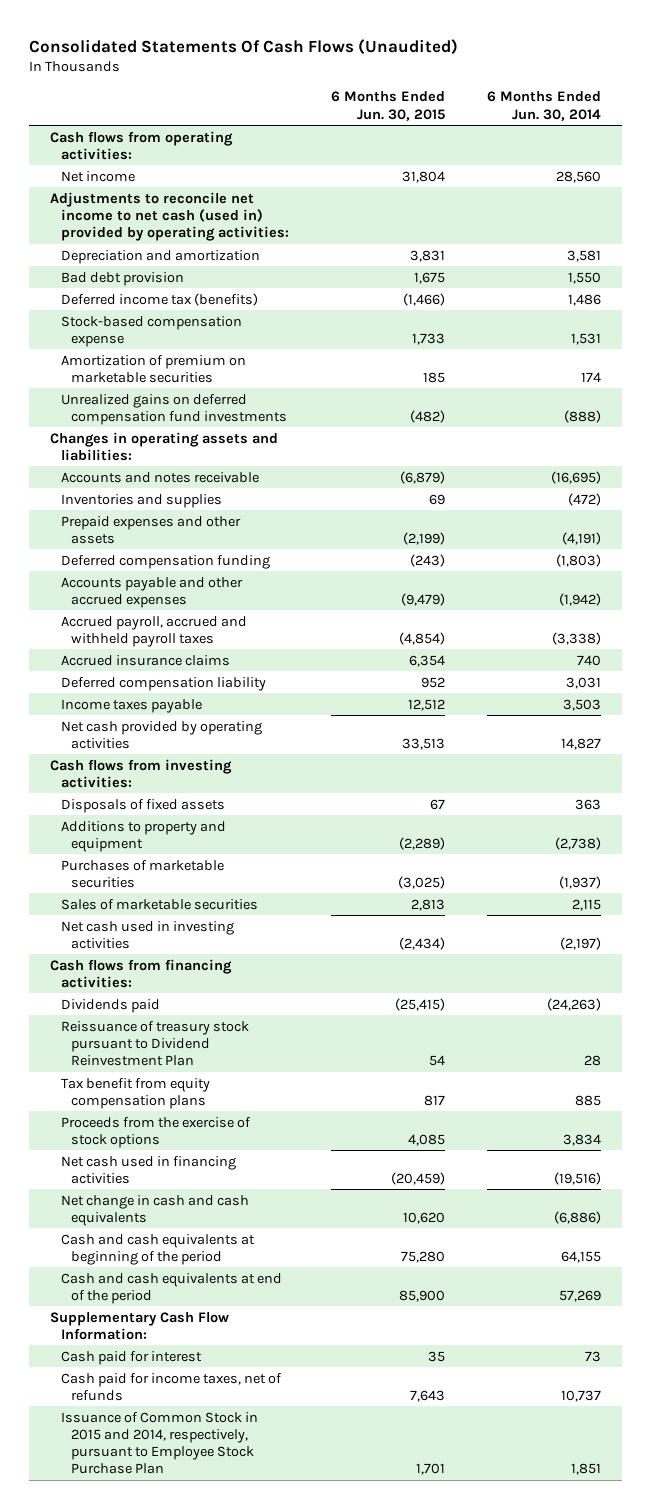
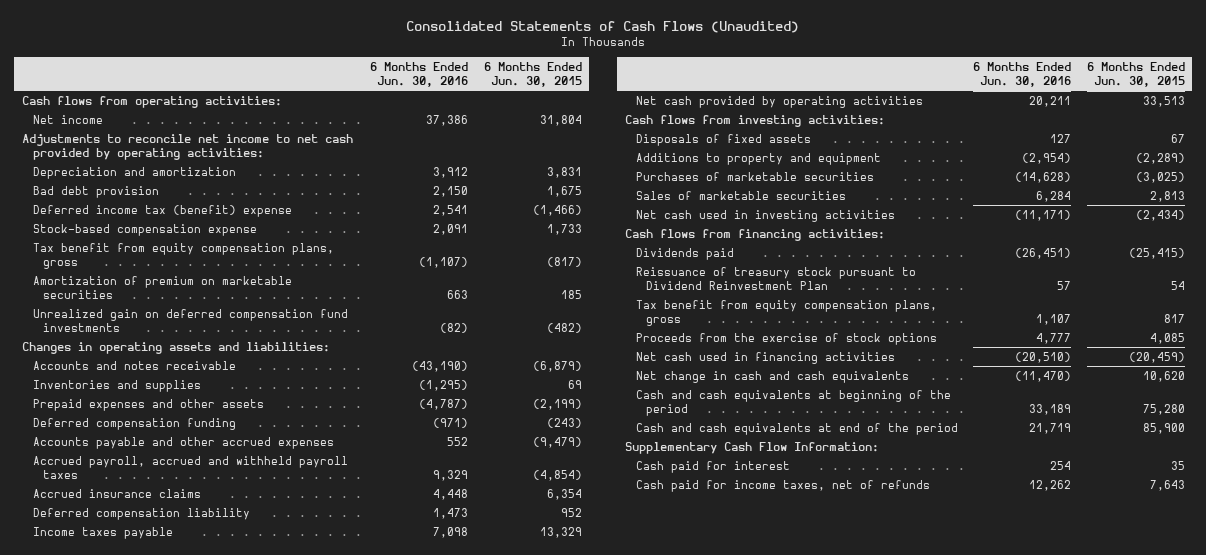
[28,38,458,55] Consolidated Statements Of Cash Flows (Unaudited) -> [406,21,800,34] Consolidated Statements of Cash Flows (Unaudited)
[487,91,602,121] 6 Months Ended Jun. 30, 2014 -> none
none -> [370,61,469,87] 6 Months Ended Jun. 30, 2016
[50,191,289,242] Adjustments to reconcile net income to net cash (used in) provided by operating activities: -> [21,133,353,160] Adjustments to reconcile net income to net cash provided by operating activities:
[60,292,258,306] Deferred income tax (benefits) -> [32,204,292,217] Deferred income tax (benefit) expense
none -> [32,242,334,269] Tax benefit from equity compensation plans, gross
[60,393,288,425] Unrealized gains on deferred compensation fund investments -> [32,308,348,332] Unrealized gain on deferred compensation fund investments
[407,698,445,711] 12,512 -> [539,526,582,538] 13,329
[60,1077,210,1109] Tax benefit from equity compensation plans -> [635,299,937,326] Tax benefit from equity compensation plans, gross
[60,1411,258,1475] Issuance of Common Stock in 2015 and 2014, respectively, pursuant to Employee Stock Purchase Plan -> none

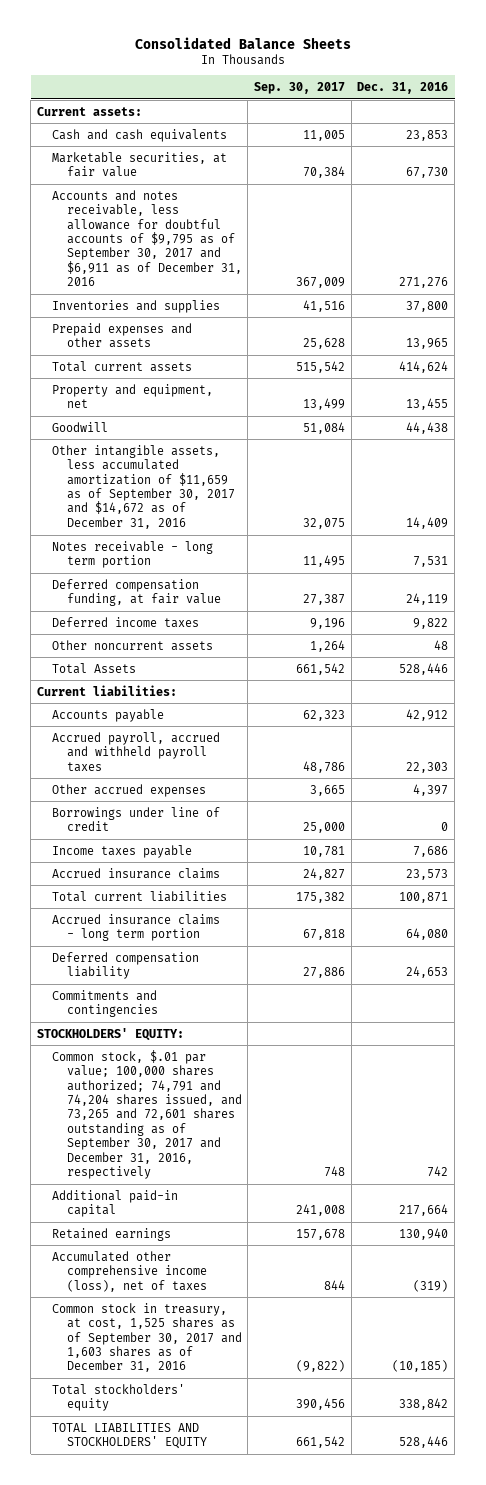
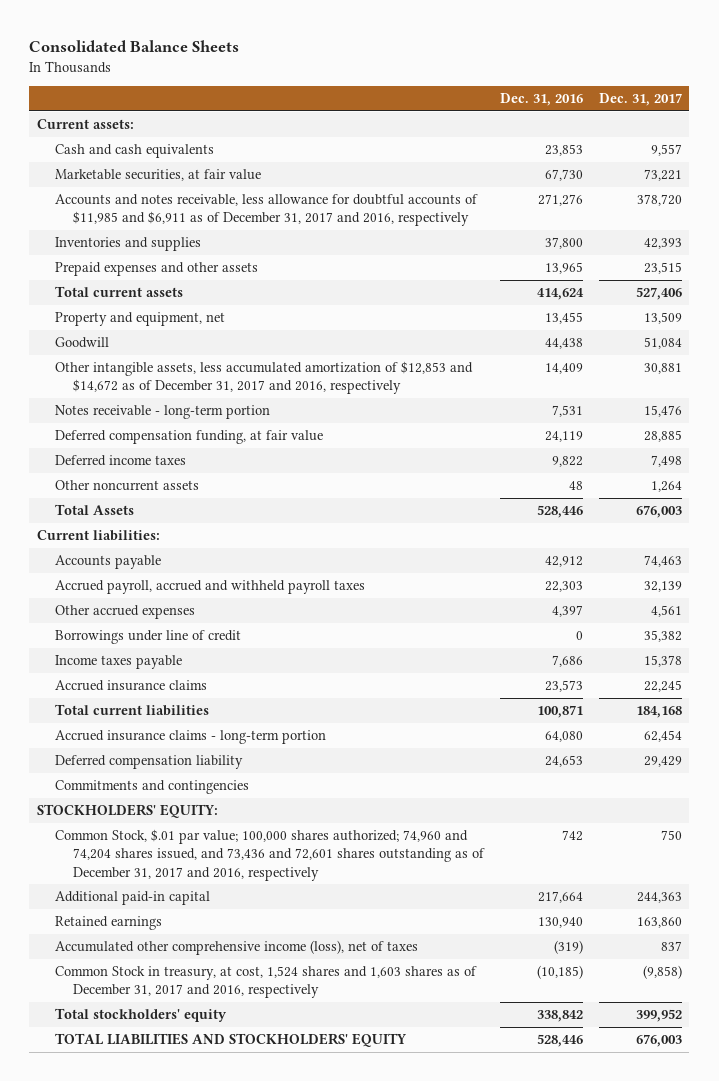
[254,82,346,95] Sep. 30, 2017 -> none
none -> [598,93,682,107] Dec. 31, 2017
[51,189,242,287] Accounts and notes receivable, less allowance for doubtful accounts of $9,795 as of September 30, 2017 and $6,911 as of December 31, 2016 -> [54,194,478,227] Accounts and notes receivable, less allowance for doubtful accounts of $11,985 and $6,911 as of December 31, 2017 and 2016, respectively
[51,444,235,529] Other intangible assets, less accumulated amortization of $11,659 as of September 30, 2017 and $14,672 as of December 31, 2016 -> [54,361,473,395] Other intangible assets, less accumulated amortization of $12,853 and $14,672 as of December 31, 2017 and 2016, respectively
[51,540,213,569] Notes receivable - long term portion -> [54,405,270,420] Notes receivable - long-term portion
[51,913,220,942] Accrued insurance claims - long term portion -> [54,730,326,745] Accrued insurance claims - long-term portion
[51,1049,242,1180] Common stock, $.01 par value; 100,000 shares authorized; 74,791 and 74,204 shares issued, and 73,265 and 72,601 shares outstanding as of September 30, 2017 and December 31, 2016, respectively -> [54,829,485,881] Common Stock, $.01 par value; 100,000 shares authorized; 74,960 and 74,204 shares issued, and 73,436 and 72,601 shares outstanding as of December 31, 2017 and 2016, respectively
[51,1302,242,1373] Common stock in treasury, at cost, 1,525 shares as of September 30, 2017 and 1,603 shares as of December 31, 2016 -> [54,966,477,999] Common Stock in treasury, at cost, 1,524 shares and 1,603 shares as of December 31, 2017 and 2016, respectively

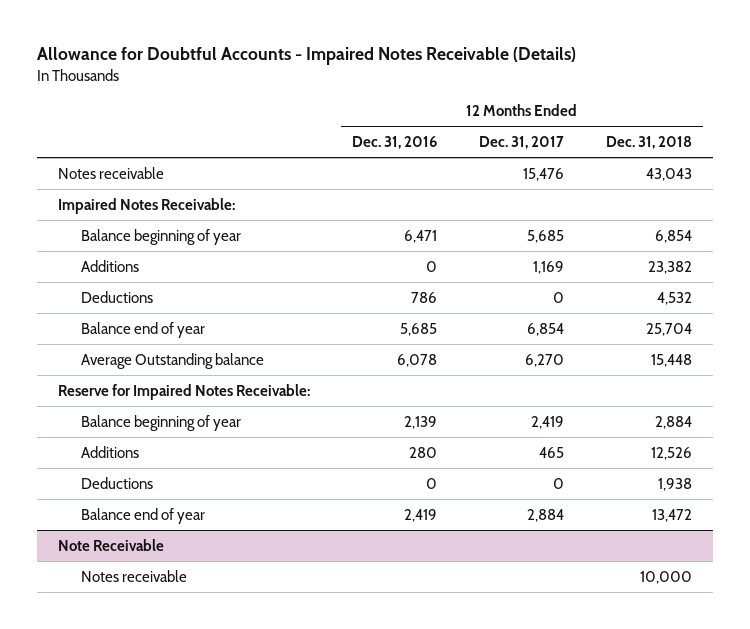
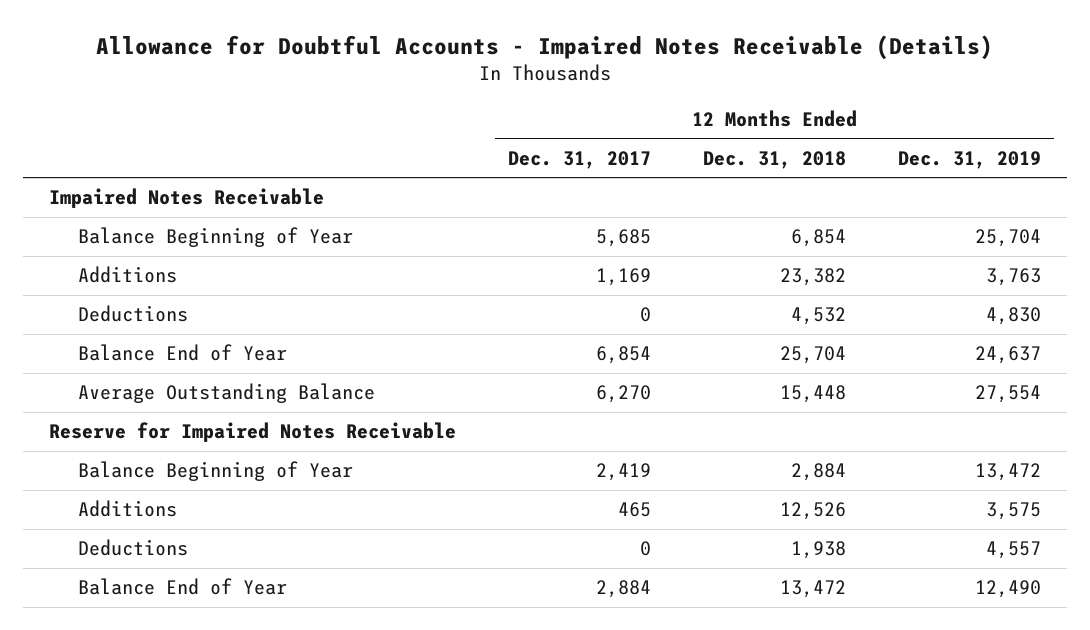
[351,136,437,150] Dec. 31, 2016 -> none
none -> [898,150,1042,169] Dec. 31, 2019
[57,166,164,179] Notes receivable -> none
[57,197,235,214] Impaired Notes Receivable: -> [48,188,324,209] Impaired Notes Receivable
[81,228,242,245] Balance beginning of year -> [77,227,353,248] Balance Beginning of Year
[81,321,206,338] Balance end of year -> [77,344,287,362] Balance End of Year
[81,352,265,369] Average Outstanding balance -> [77,383,375,404] Average Outstanding Balance
[57,383,310,400] Reserve for Impaired Notes Receivable: -> [48,422,456,443] Reserve for Impaired Notes Receivable
[81,414,242,431] Balance beginning of year -> [77,461,353,482] Balance Beginning of Year
[57,538,164,551] Note Receivable -> none
[81,569,188,582] Notes receivable -> none
[81,507,206,524] Balance end of year -> [77,578,287,596] Balance End of Year

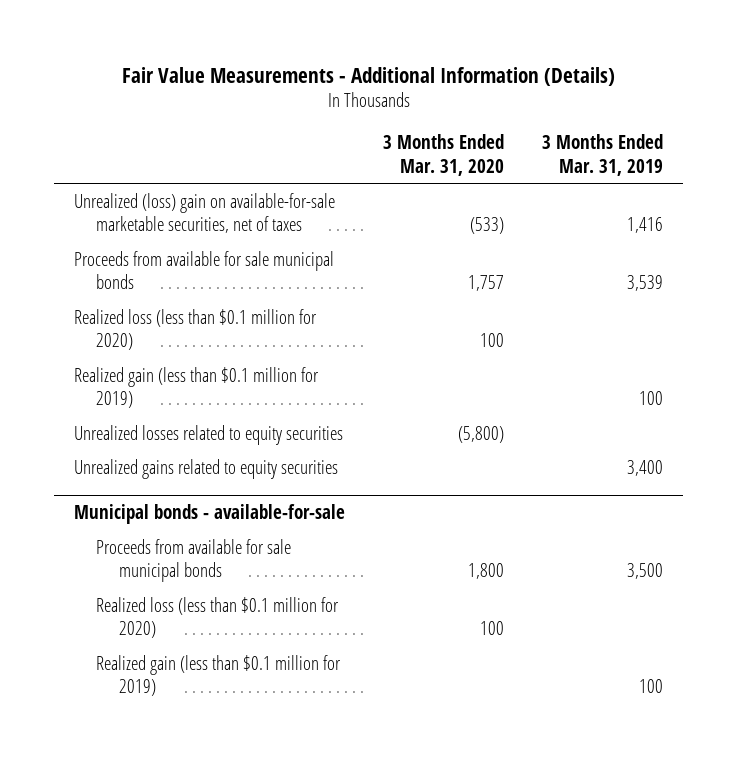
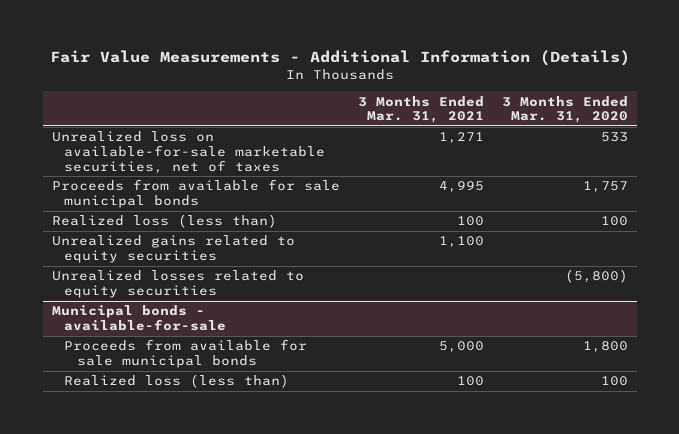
[542,134,664,176] 3 Months Ended Mar. 31, 2019 -> none
none -> [357,95,484,124] 3 Months Ended Mar. 31, 2021
[73,192,335,233] Unrealized (loss) gain on available-for-sale marketable securities, net of taxes -> [51,131,326,174] Unrealized loss on available-for-sale marketable securities, net of taxes
[470,216,505,234] (533) -> [600,132,628,143] 533
[73,366,319,408] Realized gain (less than $0.1 million for 2019) -> none
[73,308,317,350] Realized loss (less than $0.1 million for 2020) -> [51,214,277,229] Realized loss (less than)
[73,424,343,445] Unrealized losses related to equity securities -> [51,270,304,298] Unrealized losses related to equity securities
[96,654,342,696] Realized gain (less than $0.1 million for 2019) -> none
[96,596,340,638] Realized loss (less than $0.1 million for 2020) -> [64,374,290,389] Realized loss (less than)

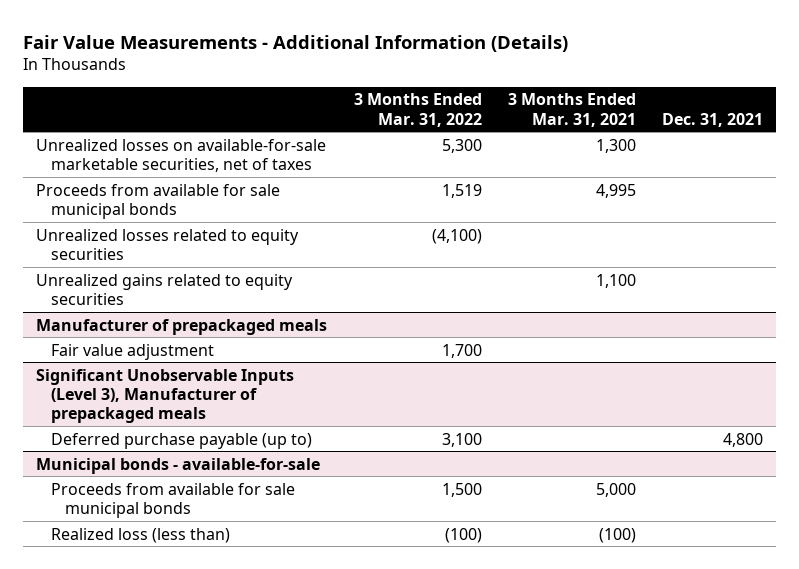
[501,95,628,124] 3 Months Ended Mar. 31, 2020 -> none
none -> [353,93,482,127] 3 Months Ended Mar. 31, 2022
none -> [661,112,763,127] Dec. 31, 2021
[51,131,326,174] Unrealized loss on available-for-sale marketable securities, net of taxes -> [36,138,327,172] Unrealized losses on available-for-sale marketable securities, net of taxes
[438,132,484,145] 1,271 -> [595,138,636,153] 1,300
[51,214,277,229] Realized loss (less than) -> none
[51,235,295,263] Unrealized gains related to equity securities -> [36,273,294,305] Unrealized gains related to equity securities
none -> [36,318,328,335] Manufacturer of prepackaged meals
none -> [50,343,214,360] Fair value adjustment
none -> [36,368,295,424] Significant Unobservable Inputs (Level 3), Manufacturer of prepackaged meals
none -> [50,432,312,449] Deferred purchase payable (up to)
[456,376,484,387] 100 -> [598,527,636,543] (100)

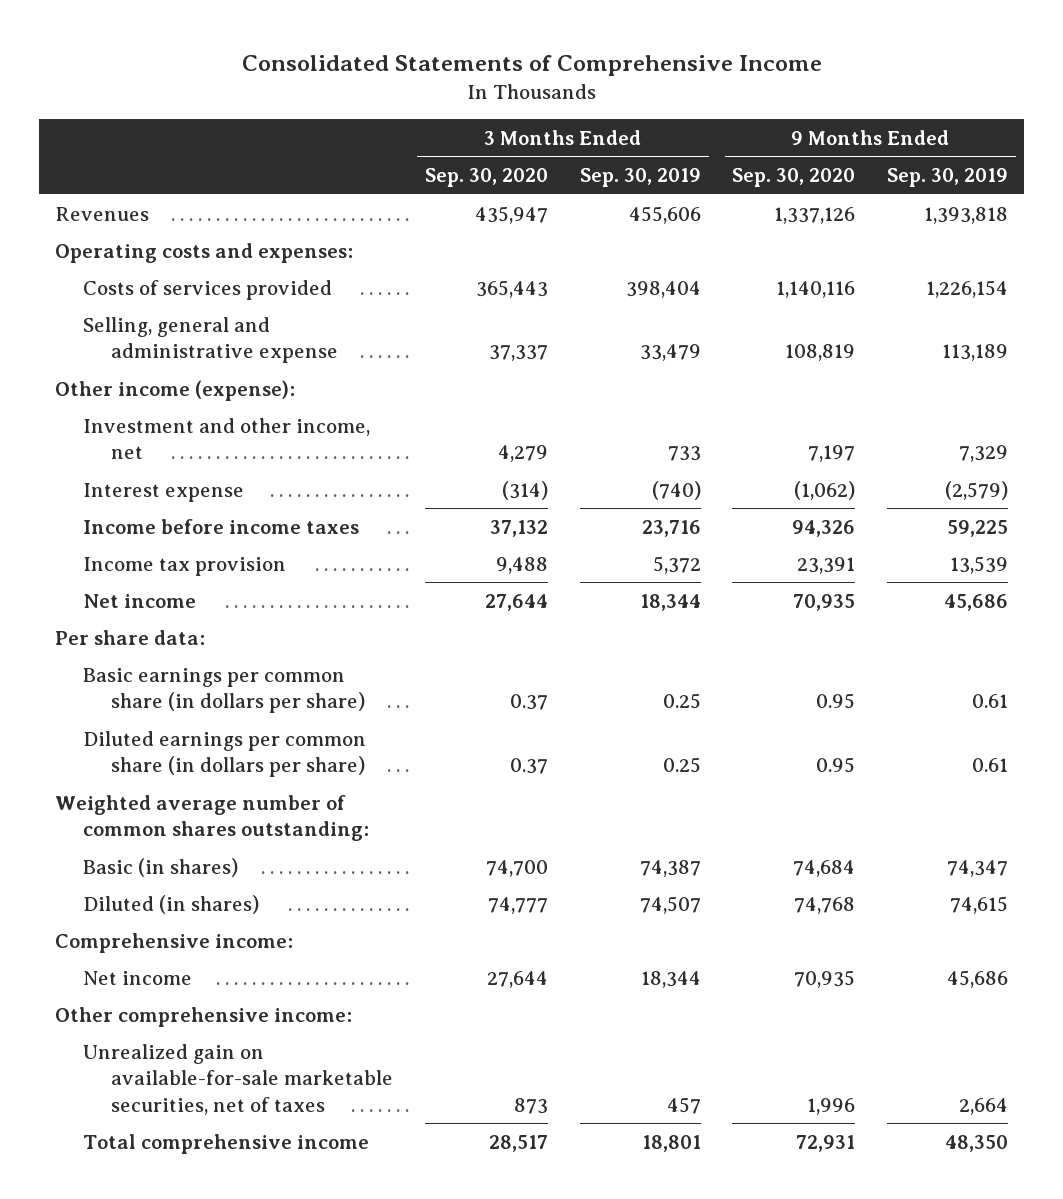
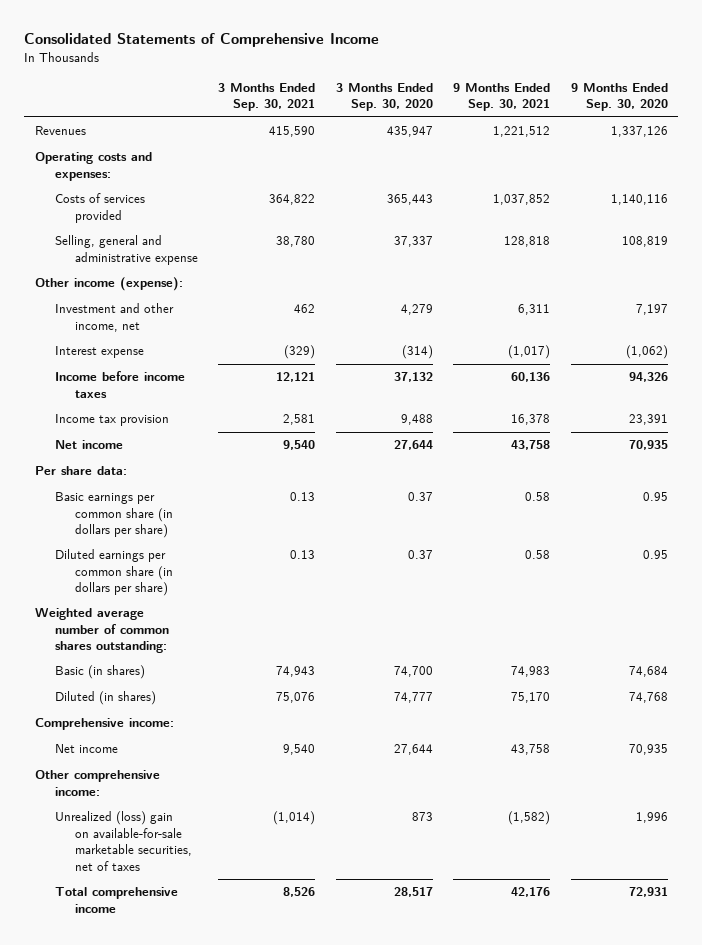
[579,168,701,188] Sep. 30, 2019 -> none
[887,168,1009,188] Sep. 30, 2019 -> none
none -> [218,82,316,112] 3 Months Ended Sep. 30, 2021
none -> [453,82,551,112] 9 Months Ended Sep. 30, 2021
[83,1043,394,1115] Unrealized gain on available-for-sale marketable securities, net of taxes -> [54,811,192,871] Unrealized (loss) gain on available-for-sale marketable securities, net of taxes

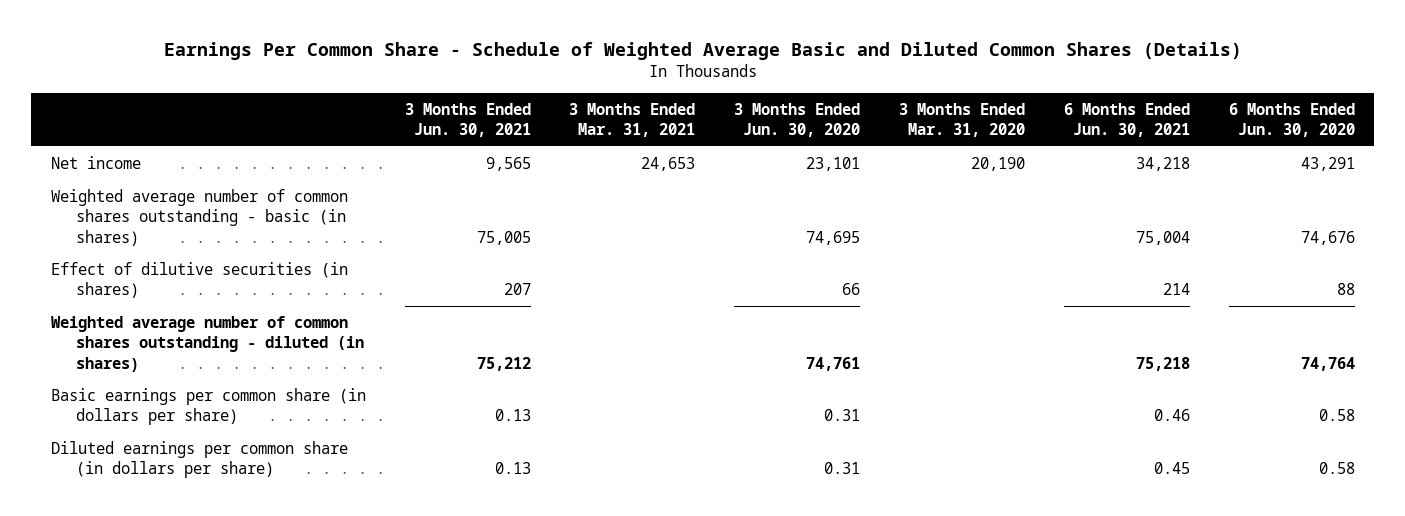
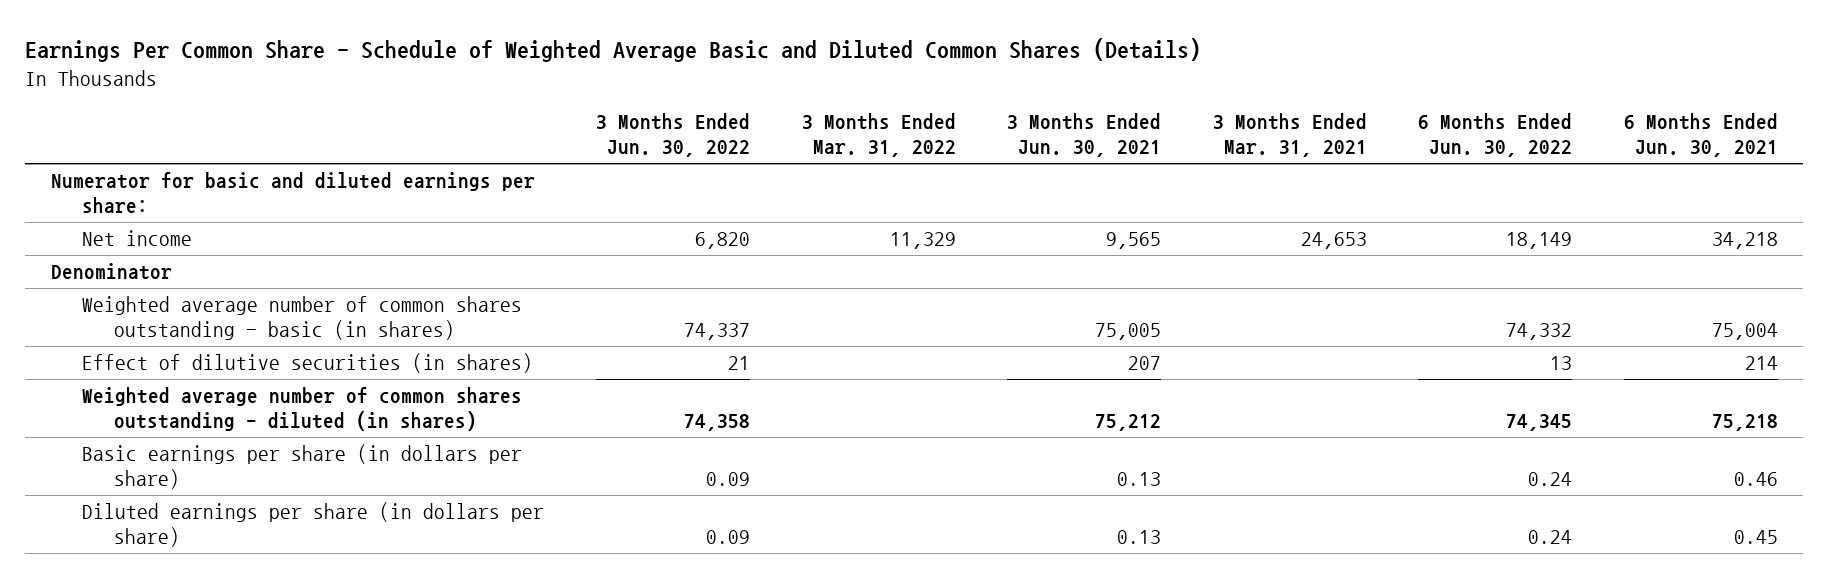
[734,102,861,137] 3 Months Ended Jun. 30, 2020 -> none
[898,102,1025,137] 3 Months Ended Mar. 31, 2020 -> none
[1228,102,1355,137] 6 Months Ended Jun. 30, 2020 -> none
none -> [596,113,751,158] 3 Months Ended Jun. 30, 2022
none -> [801,113,956,158] 3 Months Ended Mar. 31, 2022
none -> [1418,113,1573,158] 6 Months Ended Jun. 30, 2022
none -> [50,171,535,213] Numerator for basic and diluted earnings per share:
none -> [50,262,172,280] Denominator
[50,387,366,426] Basic earnings per common share (in dollars per share) -> [82,443,523,489] Basic earnings per share (in dollars per share)
[50,440,348,479] Diluted earnings per common share (in dollars per share) -> [82,501,545,547] Diluted earnings per share (in dollars per share)

